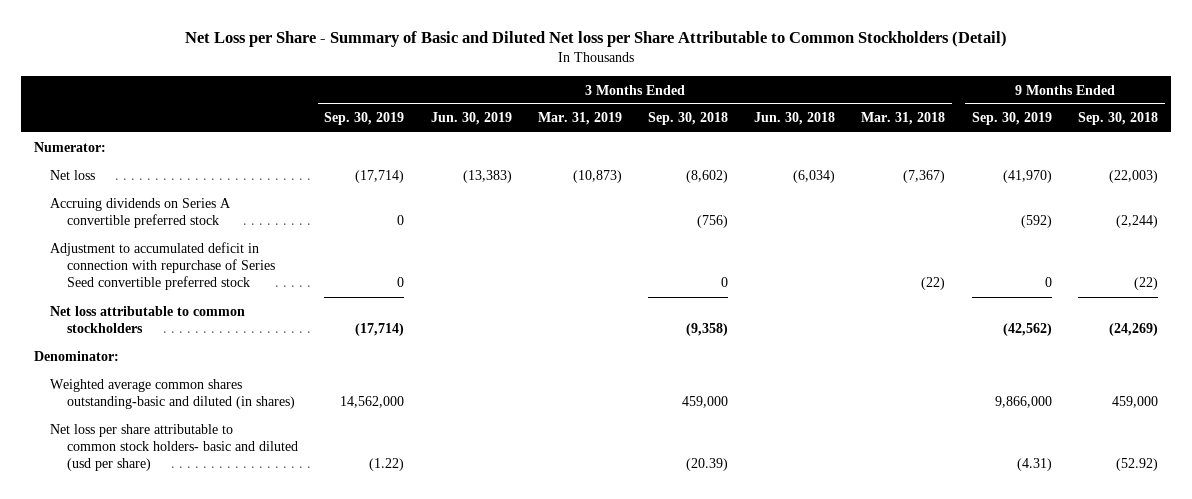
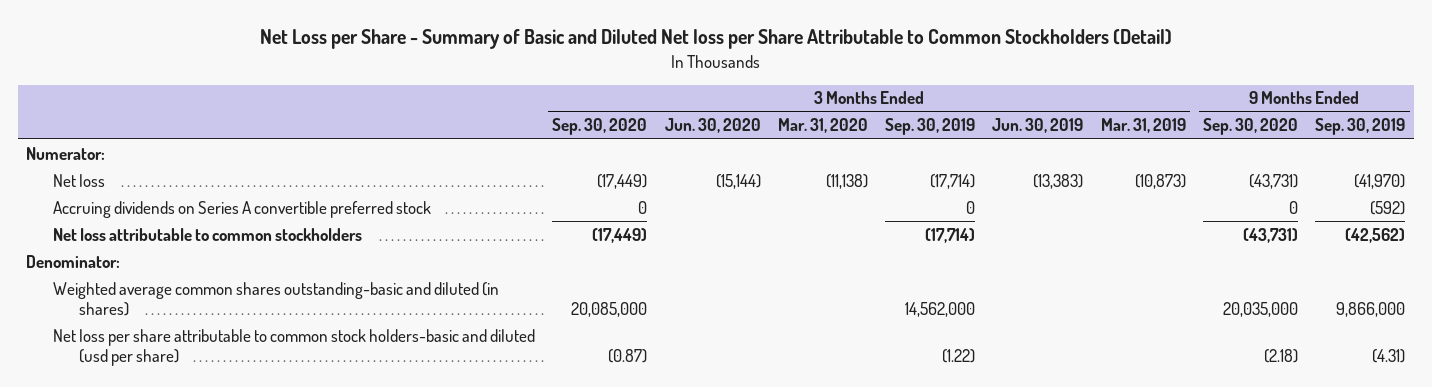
[647,112,728,126] Sep. 30, 2018 -> none
[754,112,836,126] Jun. 30, 2018 -> none
[861,112,946,126] Mar. 31, 2018 -> none
[1077,112,1158,126] Sep. 30, 2018 -> none
none -> [552,118,648,136] Sep. 30, 2020
none -> [664,118,761,134] Jun. 30, 2020
none -> [777,118,868,134] Mar. 31, 2020
none -> [1202,118,1298,136] Sep. 30, 2020
[50,241,276,291] Adjustment to accumulated deficit in connection with repurchase of Series Seed convertible preferred stock -> none
[50,423,299,472] Net loss per share attributable to common stock holders- basic and diluted (usd per share) -> [52,328,535,366] Net loss per share attributable to common stock holders-basic and diluted (usd per share)

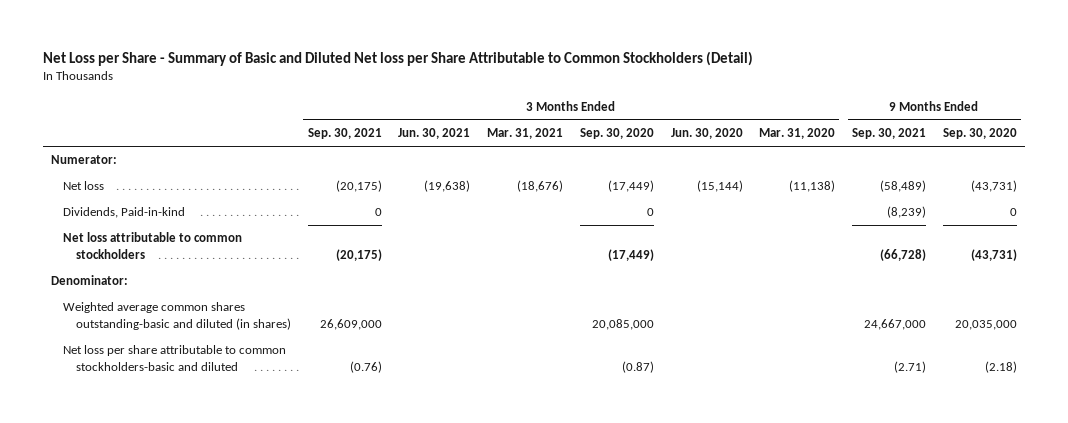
[885,118,976,136] Sep. 30, 2019 -> none
[992,118,1084,134] Jun. 30, 2019 -> none
[1100,118,1186,134] Mar. 31, 2019 -> none
[1315,118,1406,136] Sep. 30, 2019 -> none
none -> [307,128,382,140] Sep. 30, 2021
none -> [398,128,471,140] Jun. 30, 2021
none -> [487,128,564,140] Mar. 31, 2021
none -> [851,128,926,140] Sep. 30, 2021
[52,200,431,218] Accruing dividends on Series A convertible preferred stock -> none
none -> [63,207,186,219] Dividends, Paid-in-kind
[52,328,535,366] Net loss per share attributable to common stock holders-basic and diluted (usd per share) -> [63,345,287,371] Net loss per share attributable to common stockholders-basic and diluted

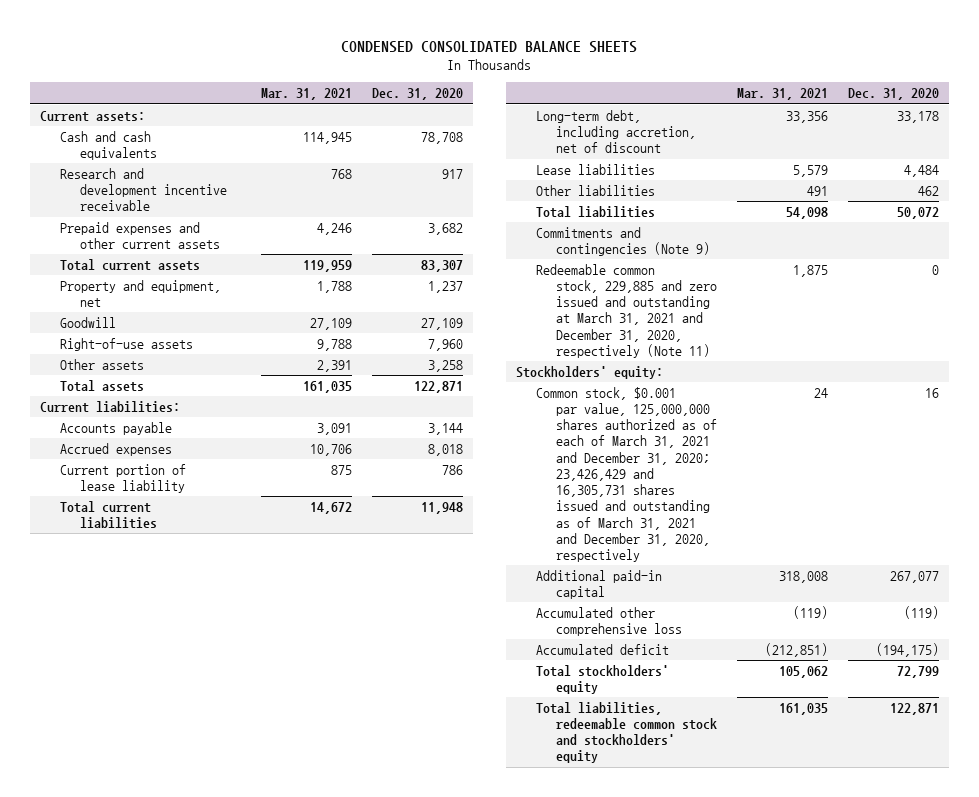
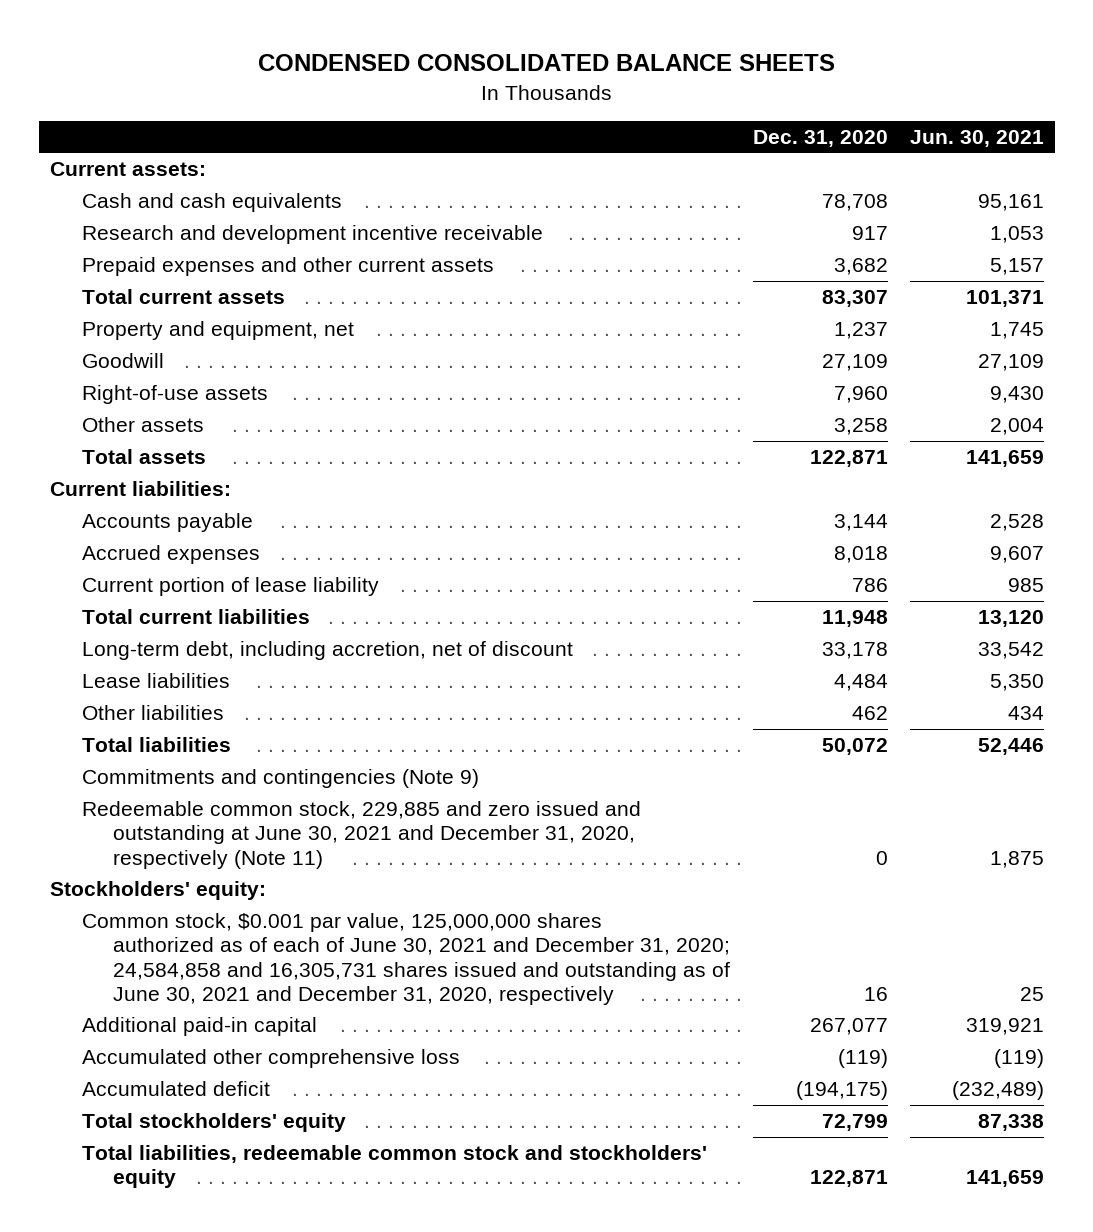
[261,88,353,101] Mar. 31, 2021 -> none
none -> [909,129,1044,147] Jun. 30, 2021
[536,263,718,358] Redeemable common stock, 229,885 and zero issued and outstanding at March 31, 2021 and December 31, 2020, respectively (Note 11) -> [81,801,641,869] Redeemable common stock, 229,885 and zero issued and outstanding at June 30, 2021 and December 31, 2020, respectively (Note 11)
[536,386,718,563] Common stock, $0.001 par value, 125,000,000 shares authorized as of each of March 31, 2021 and December 31, 2020; 23,426,429 and 16,305,731 shares issued and outstanding as of March 31, 2021 and December 31, 2020, respectively -> [81,913,731,1005] Common stock, $0.001 par value, 125,000,000 shares authorized as of each of June 30, 2021 and December 31, 2020; 24,584,858 and 16,305,731 shares issued and outstanding as of June 30, 2021 and December 31, 2020, respectively

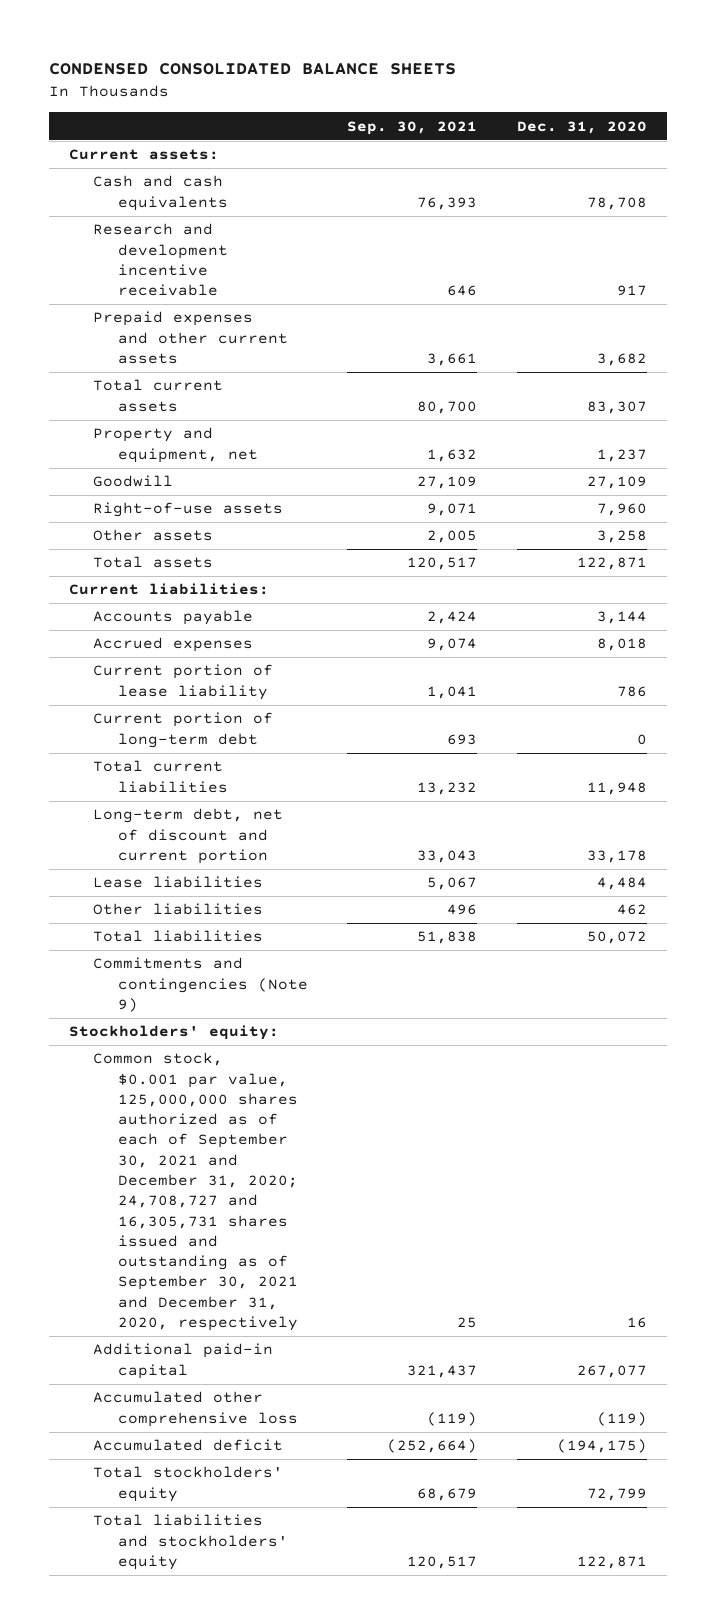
[909,129,1044,147] Jun. 30, 2021 -> none
none -> [347,120,478,135] Sep. 30, 2021
none -> [93,712,274,748] Current portion of long-term debt
[81,641,573,661] Long-term debt, including accretion, net of discount -> [93,808,284,864] Long-term debt, net of discount and current portion
[81,801,641,869] Redeemable common stock, 229,885 and zero issued and outstanding at June 30, 2021 and December 31, 2020, respectively (Note 11) -> none
[81,913,731,1005] Common stock, $0.001 par value, 125,000,000 shares authorized as of each of June 30, 2021 and December 31, 2020; 24,584,858 and 16,305,731 shares issued and outstanding as of June 30, 2021 and December 31, 2020, respectively -> [93,1052,298,1331] Common stock, $0.001 par value, 125,000,000 shares authorized as of each of September 30, 2021 and December 31, 2020; 24,708,727 and 16,305,731 shares issued and outstanding as of September 30, 2021 and December 31, 2020, respectively
[81,1145,707,1189] Total liabilities, redeemable common stock and stockholders' equity -> [93,1514,288,1570] Total liabilities and stockholders' equity

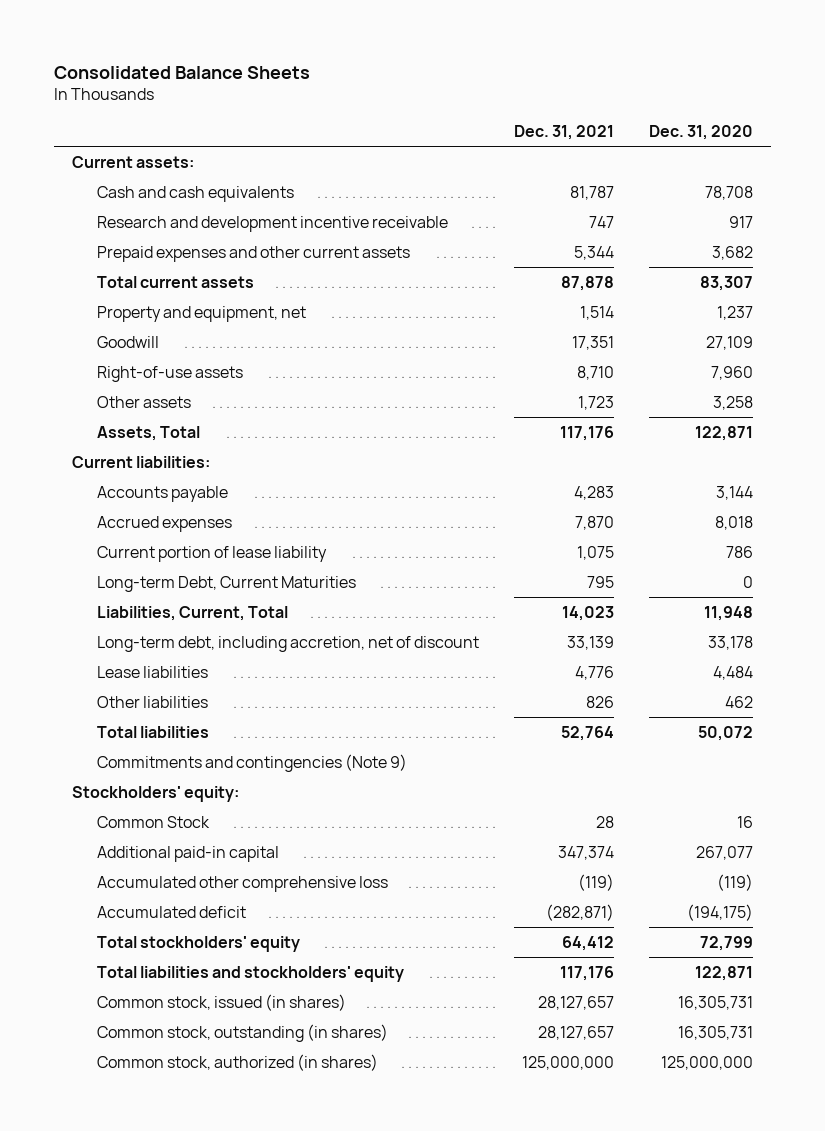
[49,63,457,76] CONDENSED CONSOLIDATED BALANCE SHEETS -> [54,65,311,79] Consolidated Balance Sheets
[347,120,478,135] Sep. 30, 2021 -> none
none -> [513,124,614,140] Dec. 31, 2021
[93,556,214,569] Total assets -> [96,425,200,441] Assets, Total
[93,712,274,748] Current portion of long-term debt -> [96,575,356,592] Long-term Debt, Current Maturities
[93,760,228,793] Total current liabilities -> [96,605,288,621] Liabilities, Current, Total
[93,808,284,864] Long-term debt, net of discount and current portion -> [96,635,479,652] Long-term debt, including accretion, net of discount
[93,1052,298,1331] Common stock, $0.001 par value, 125,000,000 shares authorized as of each of September 30, 2021 and December 31, 2020; 24,708,727 and 16,305,731 shares issued and outstanding as of September 30, 2021 and December 31, 2020, respectively -> [96,815,210,828] Common Stock
none -> [96,993,346,1011] Common stock, issued (in shares)
none -> [96,1023,388,1042] Common stock, outstanding (in shares)
none -> [96,1053,378,1071] Common stock, authorized (in shares)

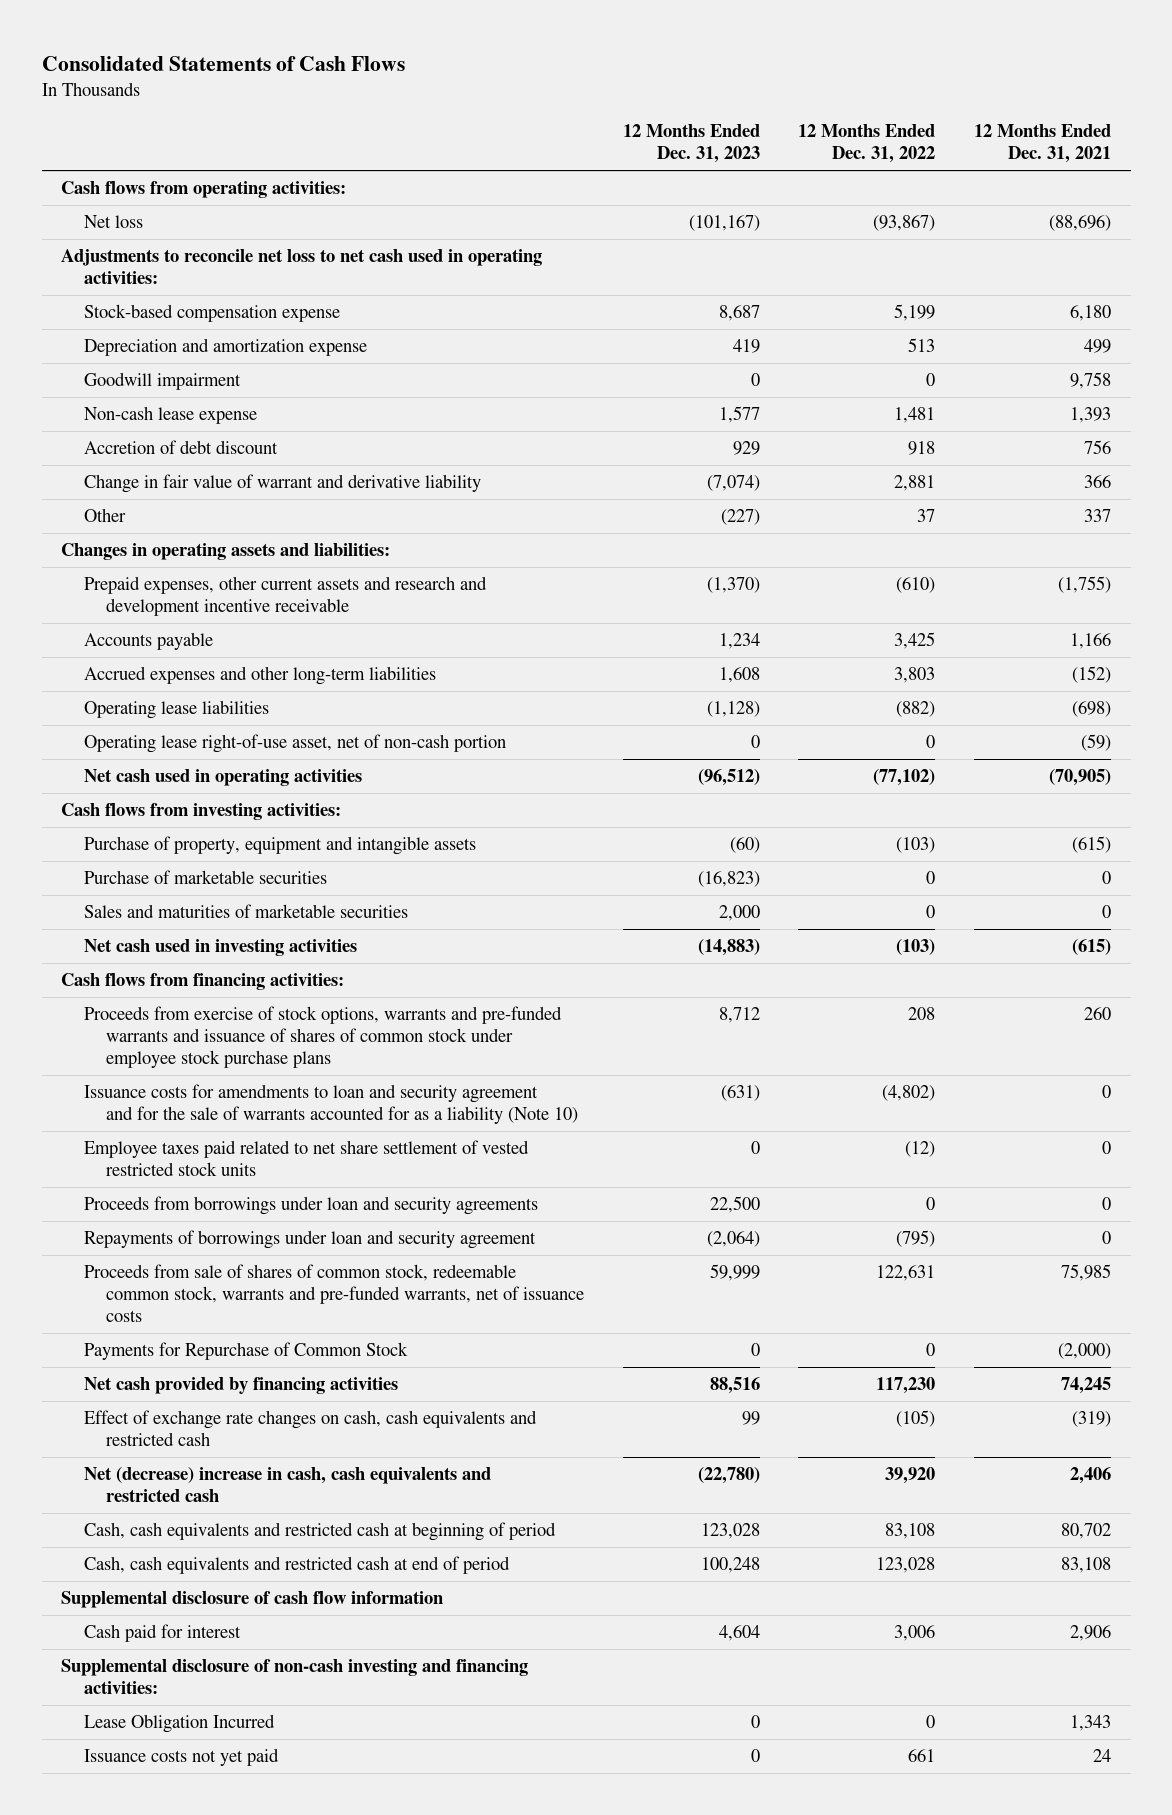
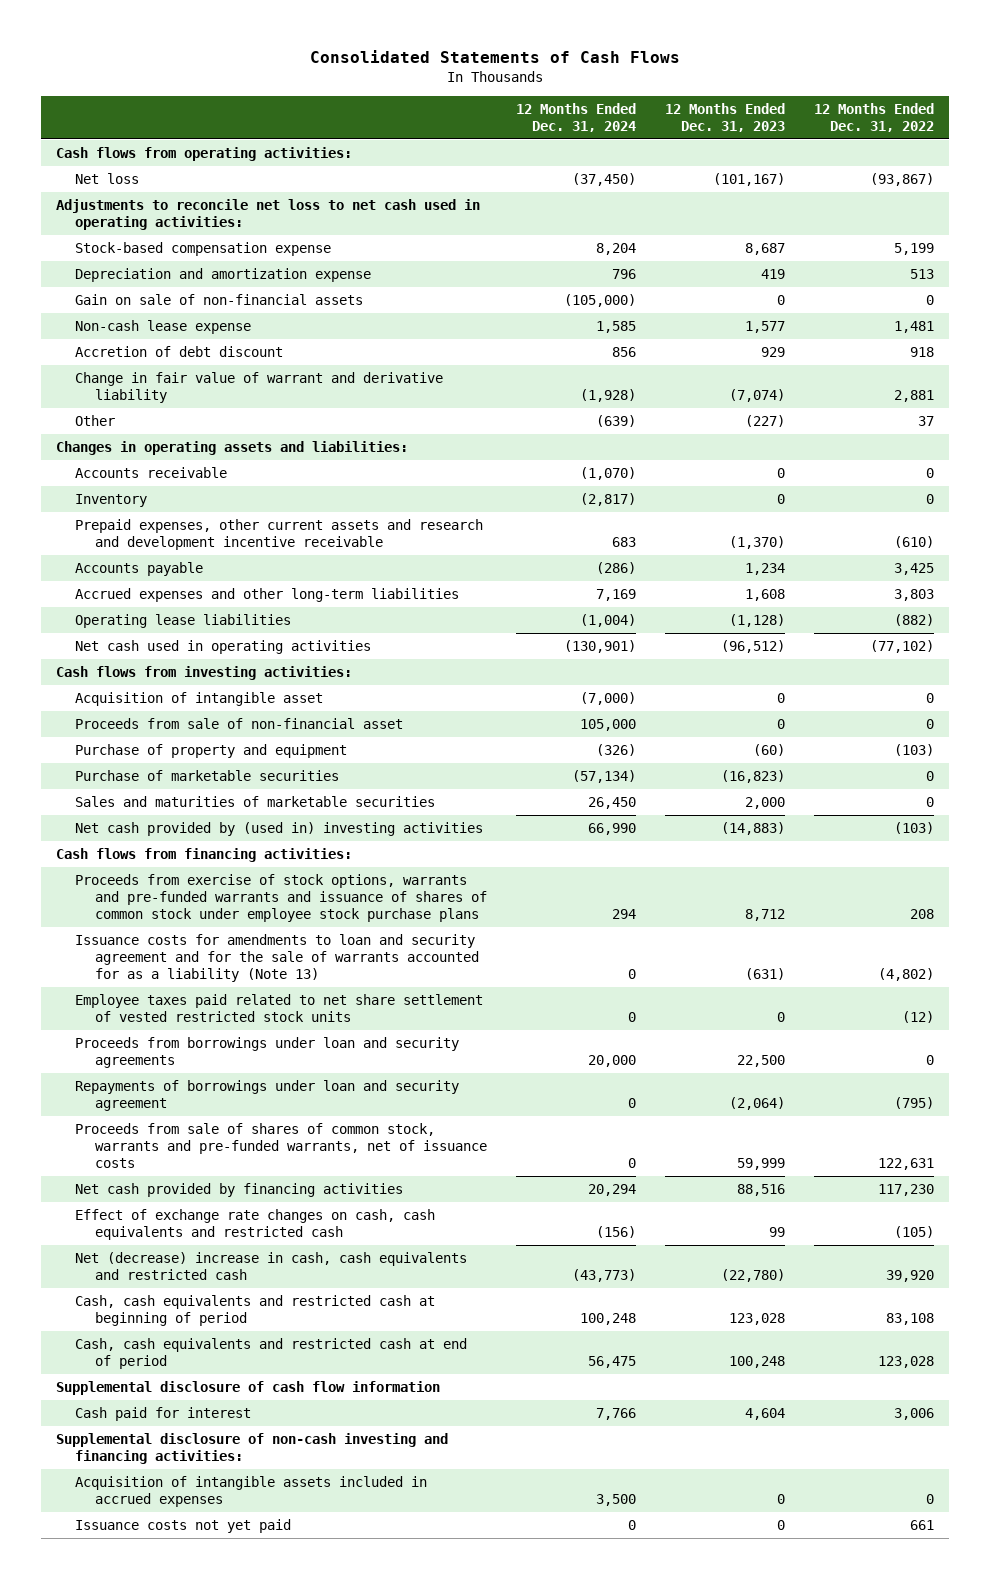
[974,124,1112,164] 12 Months Ended Dec. 31, 2021 -> none
none -> [516,103,637,133] 12 Months Ended Dec. 31, 2024
[83,372,241,391] Goodwill impairment -> none
none -> [75,294,364,306] Gain on sale of non-financial assets
none -> [75,467,228,479] Accounts receivable
none -> [75,494,148,508] Inventory
[83,734,506,754] Operating lease right-of-use asset, net of non-cash portion -> none
none -> [75,692,324,707] Acquisition of intangible asset
none -> [75,718,404,730] Proceeds from sale of non-financial asset
[83,836,476,856] Purchase of property, equipment and intangible assets -> [75,744,348,759] Purchase of property and equipment
[83,939,357,957] Net cash used in investing activities -> [75,822,484,837] Net cash provided by (used in) investing activities
[83,1084,578,1124] Issuance costs for amendments to loan and security agreement and for the sale of warrants accounted for as a liability (Note 10) -> [75,934,480,982] Issuance costs for amendments to loan and security agreement and for the sale of warrants accounted for as a liability (Note 13)
[83,1342,408,1361] Payments for Repurchase of Common Stock -> none
[83,1264,584,1322] Proceeds from sale of shares of common stock, redeemable common stock, warrants and pre-funded warrants, net of issuance costs -> [75,1123,488,1168] Proceeds from sale of shares of common stock, warrants and pre-funded warrants, net of issuance costs
[83,1714,275,1734] Lease Obligation Incurred -> none
none -> [75,1476,428,1508] Acquisition of intangible assets included in accrued expenses

